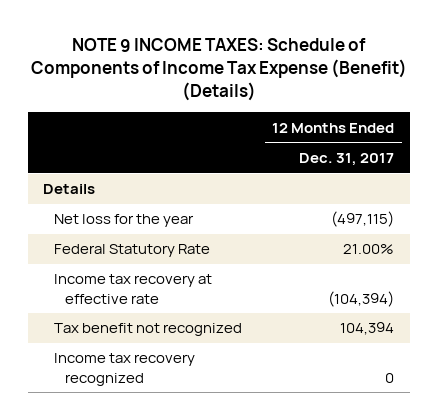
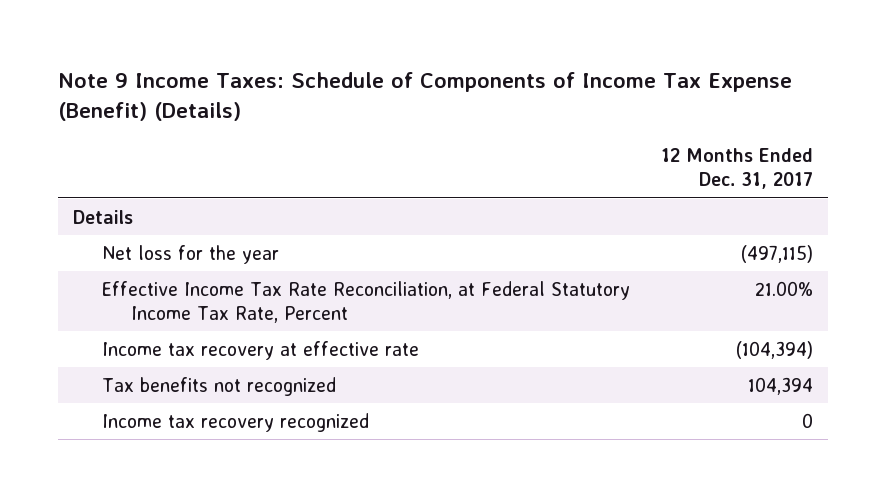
[30,38,407,102] NOTE 9 INCOME TAXES: Schedule of Components of Income Tax Expense (Benefit) (Details) -> [57,71,792,121] Note 9 Income Taxes: Schedule of Components of Income Tax Expense (Benefit) (Details)
[54,244,211,258] Federal Statutory Rate -> [102,280,631,324] Effective Income Tax Rate Reconciliation, at Federal Statutory Income Tax Rate, Percent
[54,323,243,337] Tax benefit not recognized -> [102,376,337,396] Tax benefits not recognized

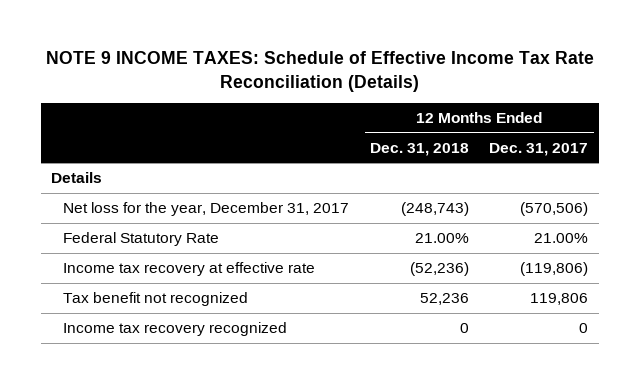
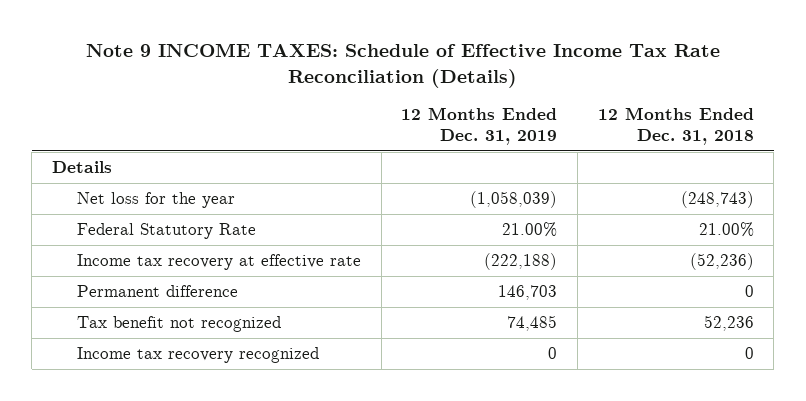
[45,51,594,92] NOTE 9 INCOME TAXES: Schedule of Effective Income Tax Rate Reconciliation (Details) -> [85,43,720,88] Note 9 INCOME TAXES: Schedule of Effective Income Tax Rate Reconciliation (Details)
[489,142,589,156] Dec. 31, 2017 -> none
none -> [401,107,558,145] 12 Months Ended Dec. 31, 2019
[63,202,350,217] Net loss for the year, December 31, 2017 -> [76,191,235,208] Net loss for the year
none -> [76,284,238,297] Permanent difference

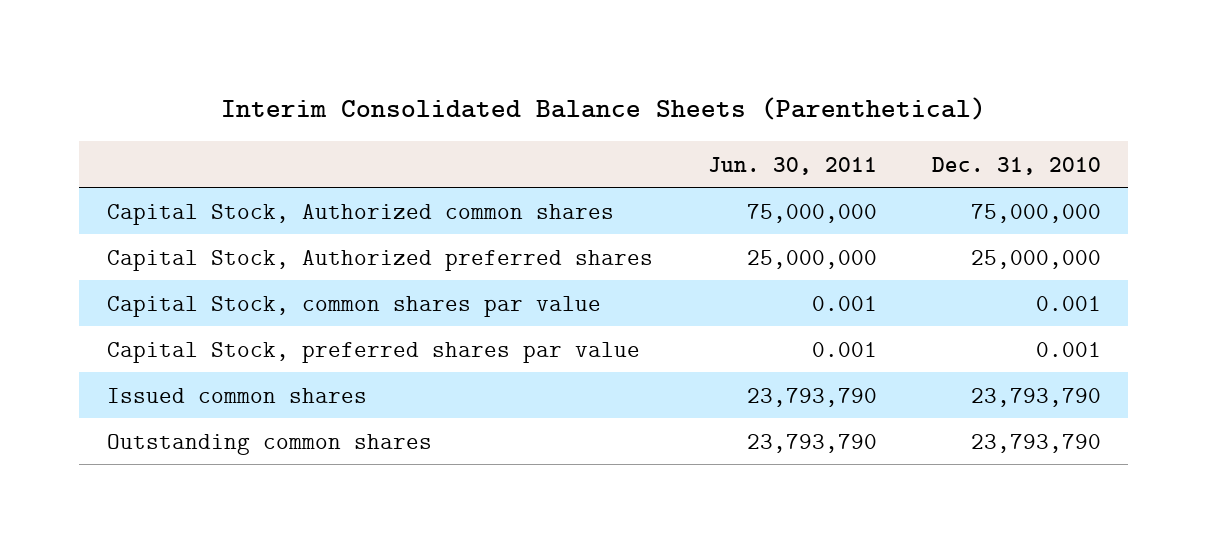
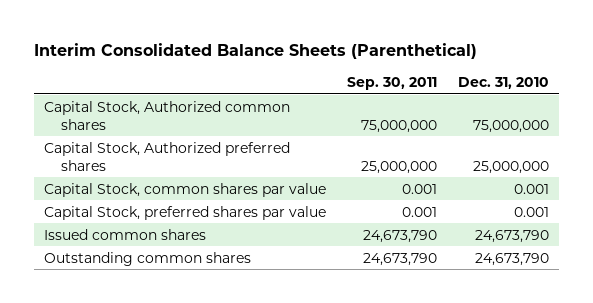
[707,156,877,175] Jun. 30, 2011 -> none
none -> [347,76,438,90] Sep. 30, 2011
[970,387,1101,407] 23,793,790 -> [474,229,549,243] 24,673,790
[970,433,1101,453] 23,793,790 -> [474,252,549,266] 24,673,790

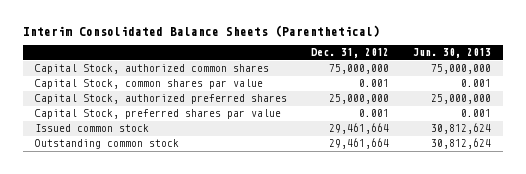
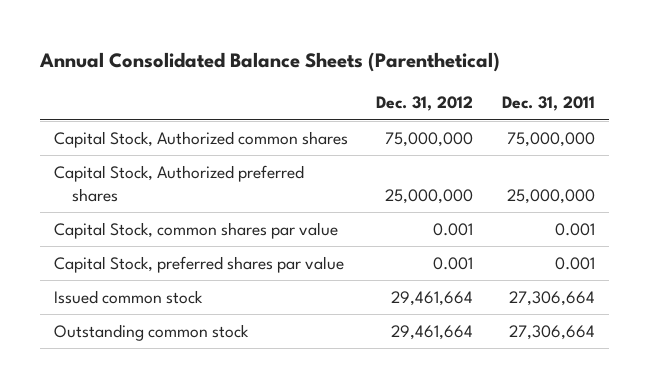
[22,25,380,38] Interim Consolidated Balance Sheets (Parenthetical) -> [38,52,500,73] Annual Consolidated Balance Sheets (Parenthetical)
[413,48,492,59] Jun. 30, 2013 -> none
none -> [501,96,595,112] Dec. 31, 2011
[34,64,269,75] Capital Stock, authorized common shares -> [54,131,349,149] Capital Stock, Authorized common shares
none -> [54,165,305,202] Capital Stock, Authorized preferred shares
[34,94,287,105] Capital Stock, authorized preferred shares -> none

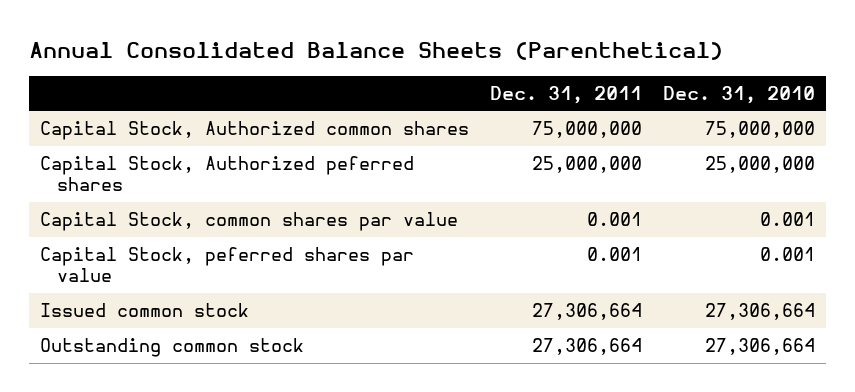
[376,96,474,112] Dec. 31, 2012 -> none
none -> [663,85,816,104] Dec. 31, 2010
[54,165,305,202] Capital Stock, Authorized preferred shares -> [40,156,415,192] Capital Stock, Authorized peferred shares
[54,256,345,274] Capital Stock, preferred shares par value -> [40,247,415,283] Capital Stock, peferred shares par value

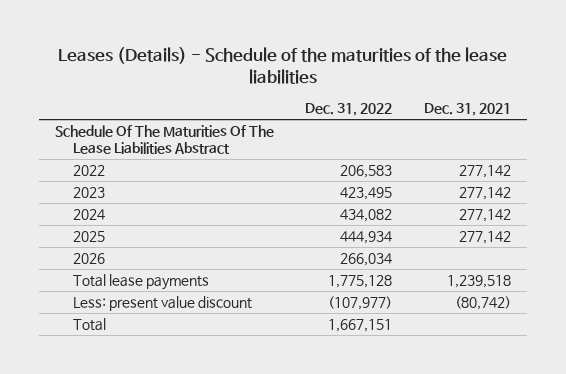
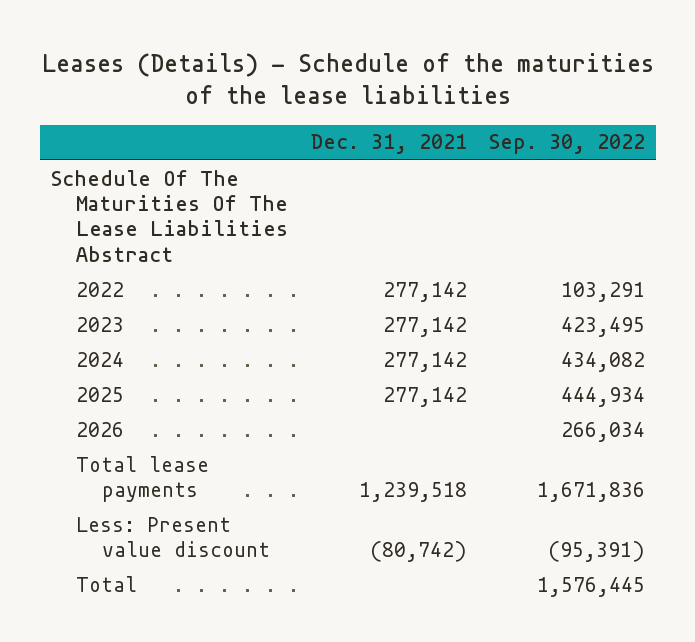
[305,103,393,117] Dec. 31, 2022 -> none
none -> [488,134,645,155] Sep. 30, 2022
[72,295,252,311] Less: present value discount -> [76,516,270,557] Less: Present value discount

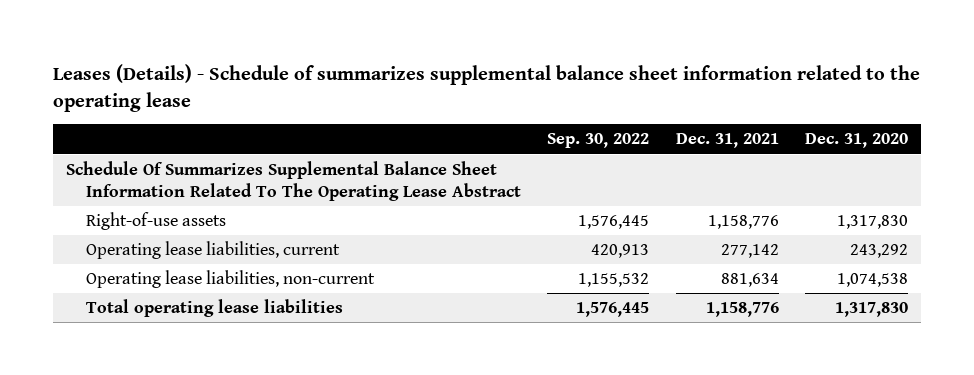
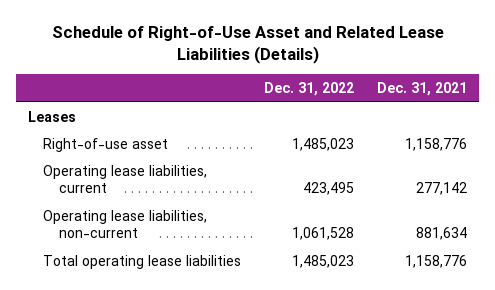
[52,63,920,112] Leases (Details) - Schedule of summarizes supplemental balance sheet information related to the operating lease -> [51,26,444,65] Schedule of Right-of-Use Asset and Related Lease Liabilities (Details)
[547,133,650,149] Sep. 30, 2022 -> none
[805,133,909,149] Dec. 31, 2020 -> none
none -> [264,81,355,96] Dec. 31, 2022
[65,161,521,201] Schedule Of Summarizes Supplemental Balance Sheet Information Related To The Operating Lease Abstract -> none
none -> [27,110,76,122] Leases
[85,212,226,231] Right-of-use assets -> [43,137,169,152] Right-of-use asset

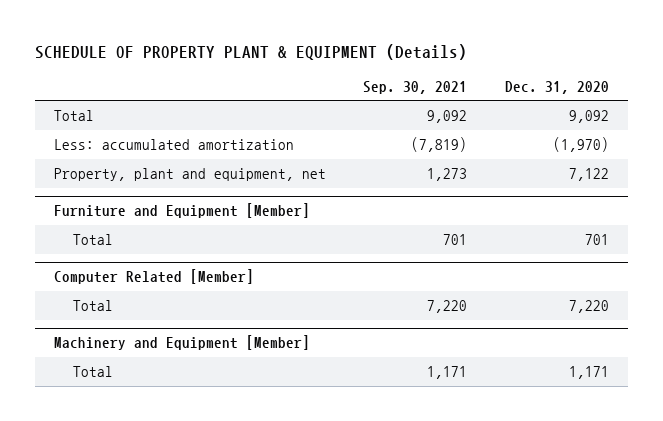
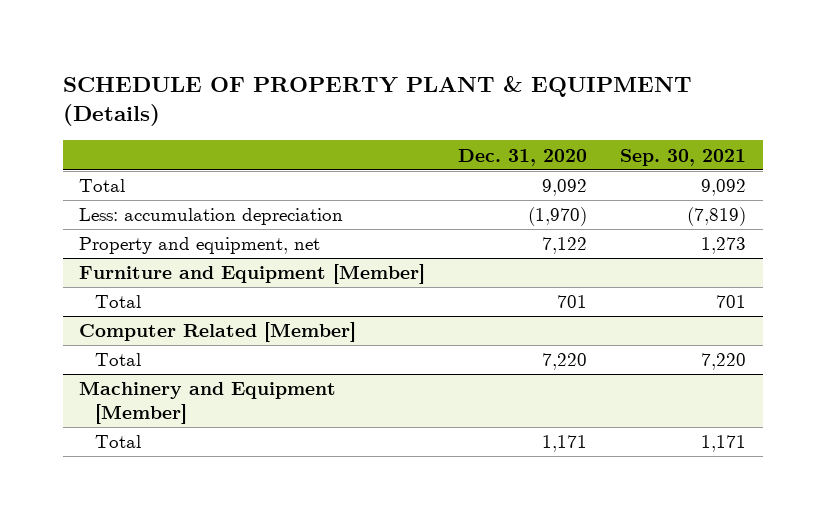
[53,138,294,150] Less: accumulated amortization -> [79,208,344,226] Less: accumulation depreciation
[53,167,326,181] Property, plant and equipment, net -> [79,237,321,255] Property and equipment, net

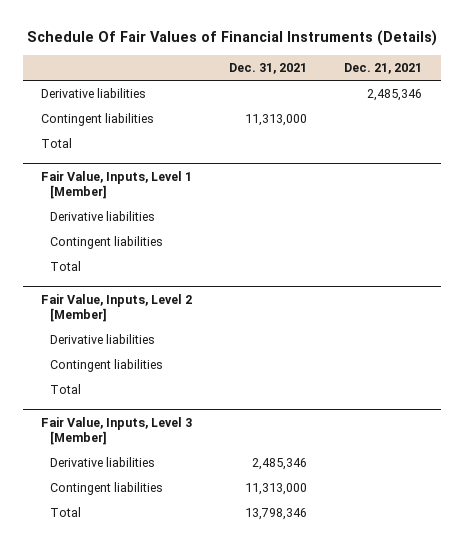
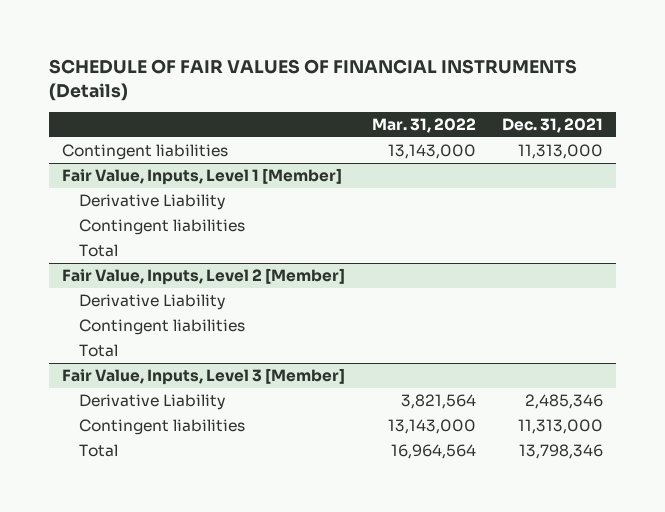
[26,30,437,47] Schedule Of Fair Values of Financial Instruments (Details) -> [48,58,577,101] SCHEDULE OF FAIR VALUES OF FINANCIAL INSTRUMENTS (Details)
[344,63,423,75] Dec. 21, 2021 -> none
none -> [371,117,476,133] Mar. 31, 2022
[41,88,147,99] Derivative liabilities -> none
[41,138,73,149] Total -> none
[50,211,156,222] Derivative liabilities -> [78,194,225,211] Derivative Liability
[50,334,156,345] Derivative liabilities -> [78,294,225,311] Derivative Liability
[50,457,156,468] Derivative liabilities -> [78,394,225,411] Derivative Liability

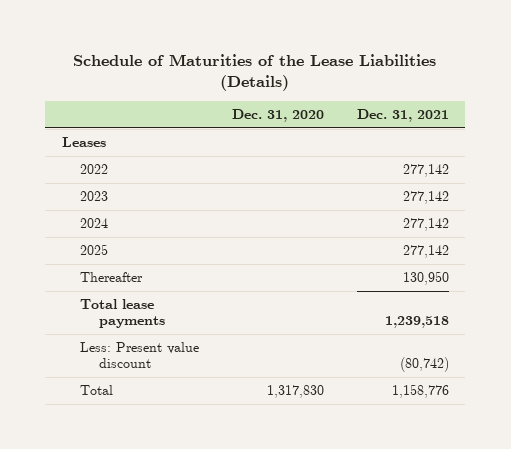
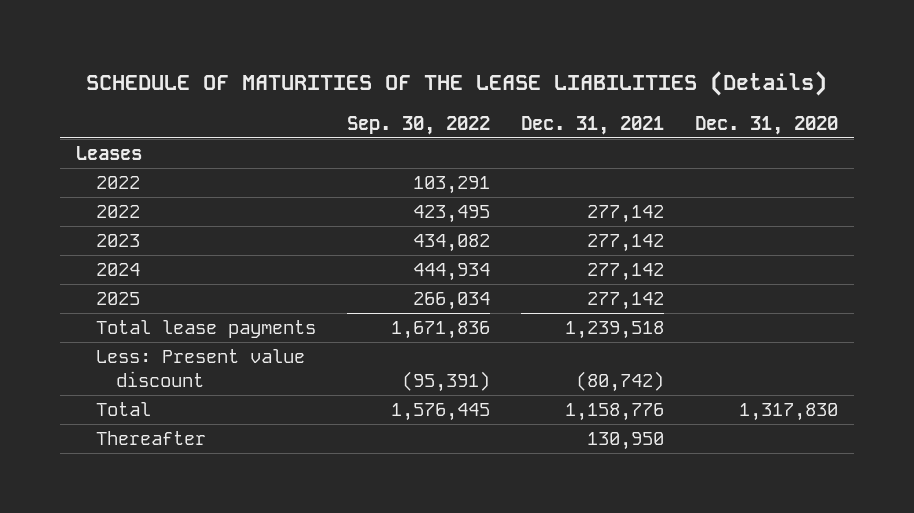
[73,54,437,92] Schedule of Maturities of the Lease Liabilities (Details) -> [85,70,827,96] SCHEDULE OF MATURITIES OF THE LEASE LIABILITIES (Details)
none -> [347,115,491,135] Sep. 30, 2022
none -> [96,176,141,190] 2022
[80,272,144,283] Thereafter -> [96,431,207,446] Thereafter

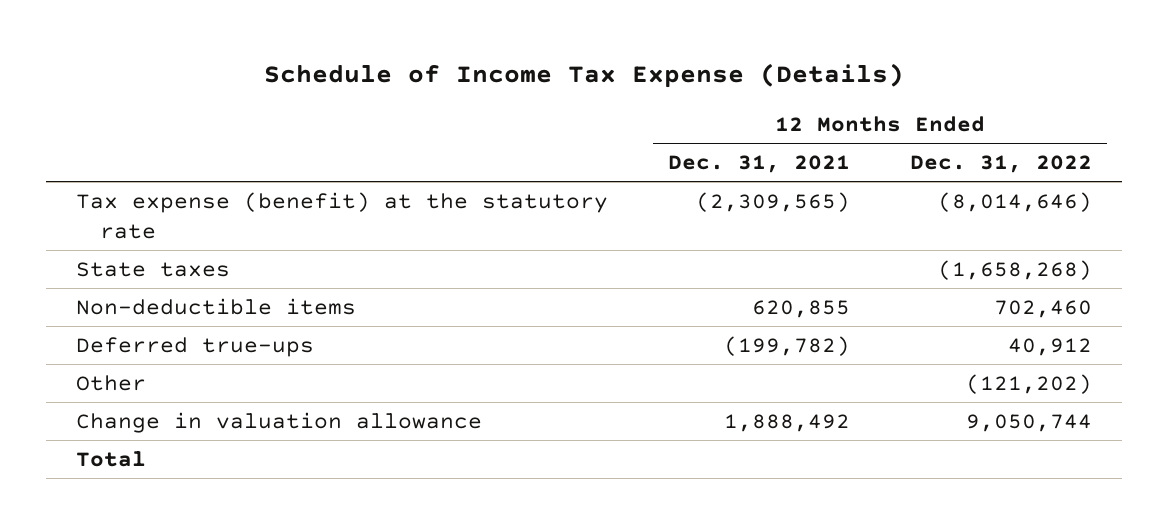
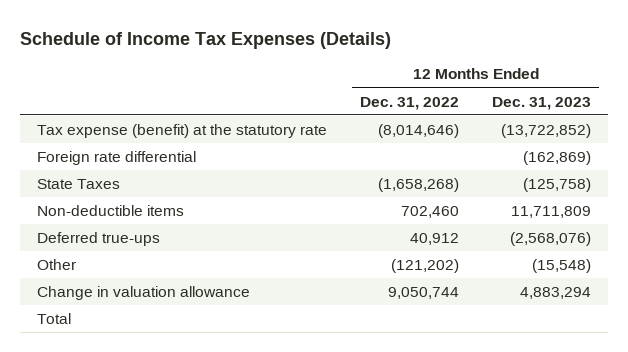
[263,62,904,88] Schedule of Income Tax Expense (Details) -> [20,31,392,49] Schedule of Income Tax Expenses (Details)
[667,155,850,174] Dec. 31, 2021 -> none
none -> [492,96,592,110] Dec. 31, 2023
none -> [36,151,196,166] Foreign rate differential
[76,261,231,277] State taxes -> [36,179,120,190] State Taxes

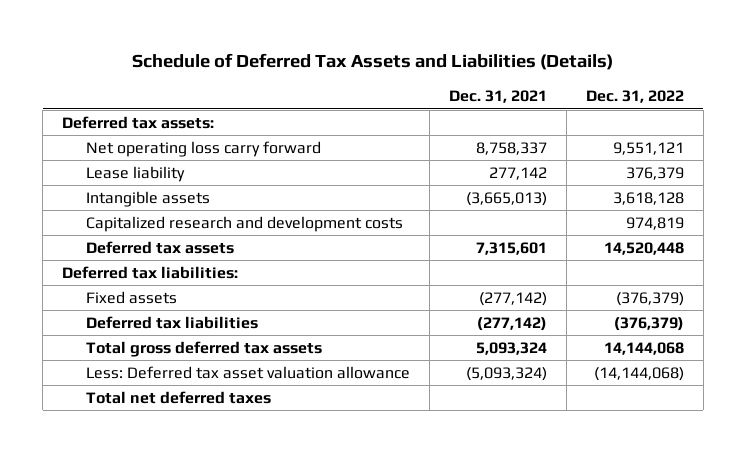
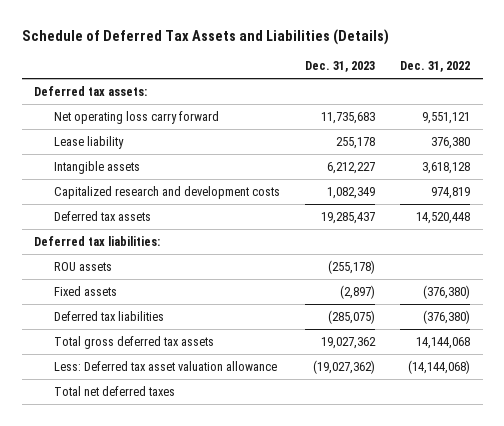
[449,90,548,104] Dec. 31, 2021 -> none
none -> [305,61,376,73] Dec. 31, 2023
[625,166,684,180] 376,379 -> [431,136,471,149] 376,380
none -> [54,261,113,271] ROU assets
[615,291,684,306] (376,379) -> [423,284,471,299] (376,380)
[613,316,684,331] (376,379) -> [423,309,471,324] (376,380)

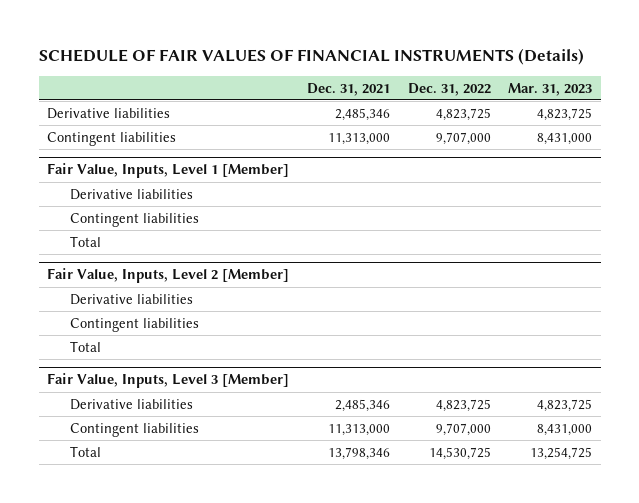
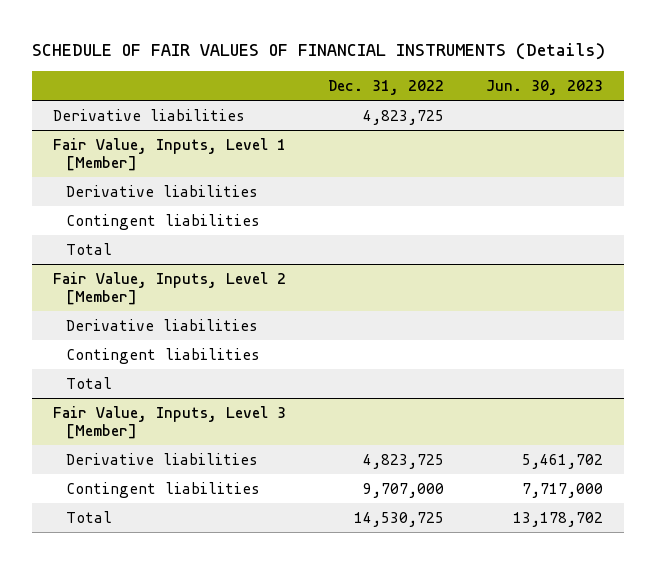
[306,82,390,96] Dec. 31, 2021 -> none
[508,82,593,96] Mar. 31, 2023 -> none
none -> [486,79,604,95] Jun. 30, 2023
[47,131,177,146] Contingent liabilities -> none

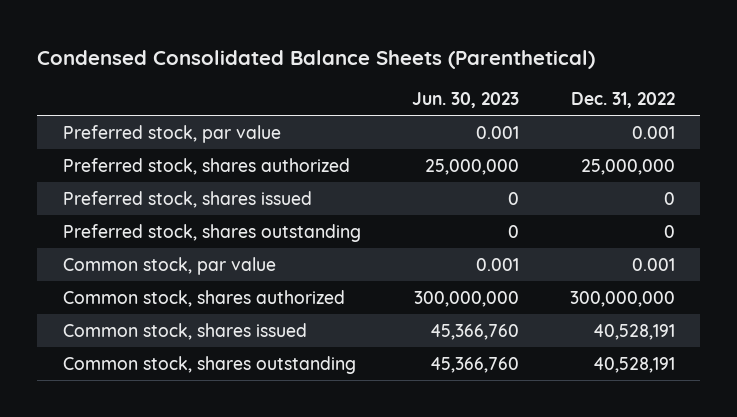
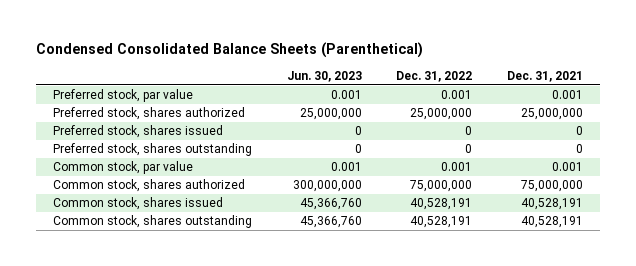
none -> [506,70,583,82] Dec. 31, 2021
[569,290,675,307] 300,000,000 -> [410,180,473,193] 75,000,000

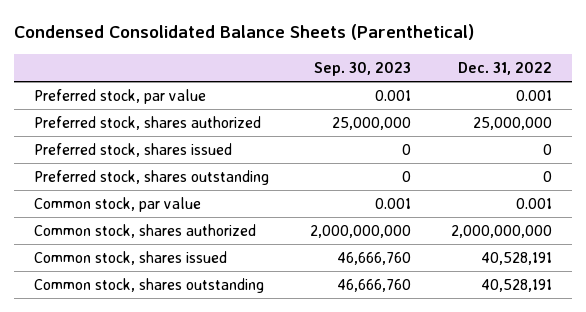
[286,70,362,82] Jun. 30, 2023 -> none
[506,70,583,82] Dec. 31, 2021 -> none
none -> [313,62,411,77] Sep. 30, 2023
[410,180,473,193] 75,000,000 -> [450,225,552,239] 2,000,000,000

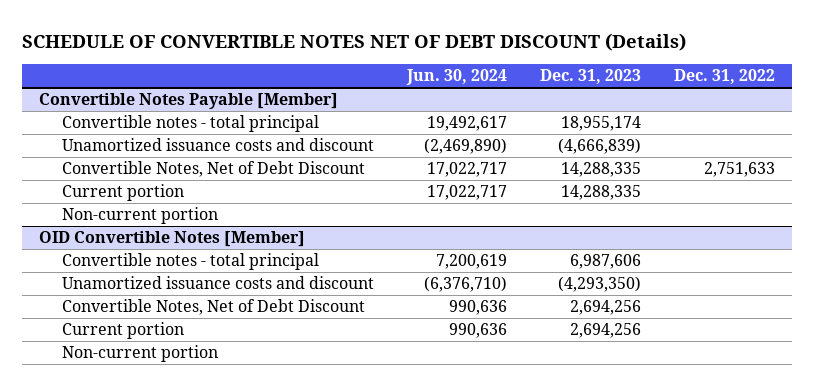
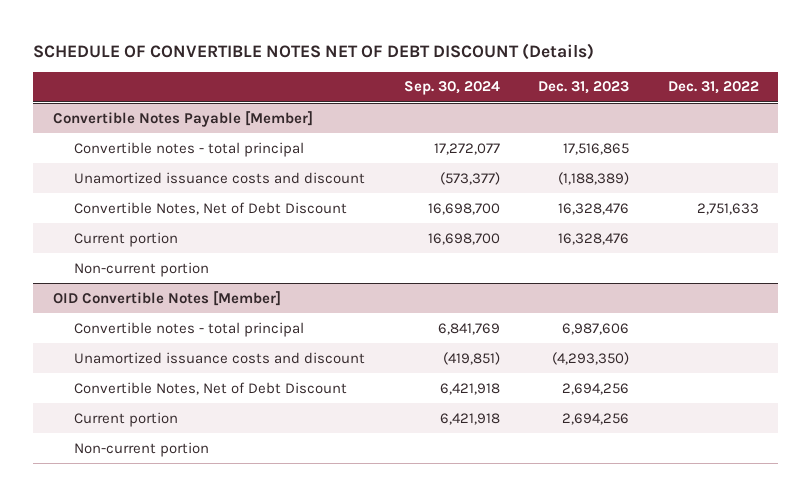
[405,69,507,86] Jun. 30, 2024 -> none
none -> [403,81,500,96] Sep. 30, 2024
[561,116,642,132] 18,955,174 -> [563,142,630,155] 17,516,865
[558,138,642,155] (4,666,839) -> [558,171,630,185] (1,188,389)
[561,162,642,178] 14,288,335 -> [558,202,630,215] 16,328,476
[561,185,642,201] 14,288,335 -> [558,232,630,245] 16,328,476

